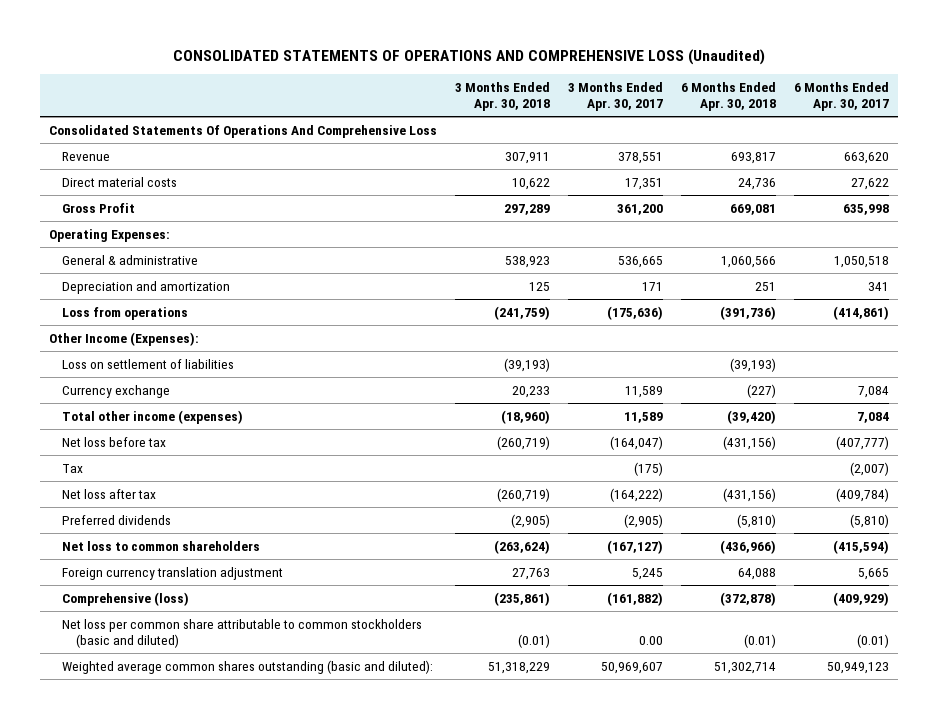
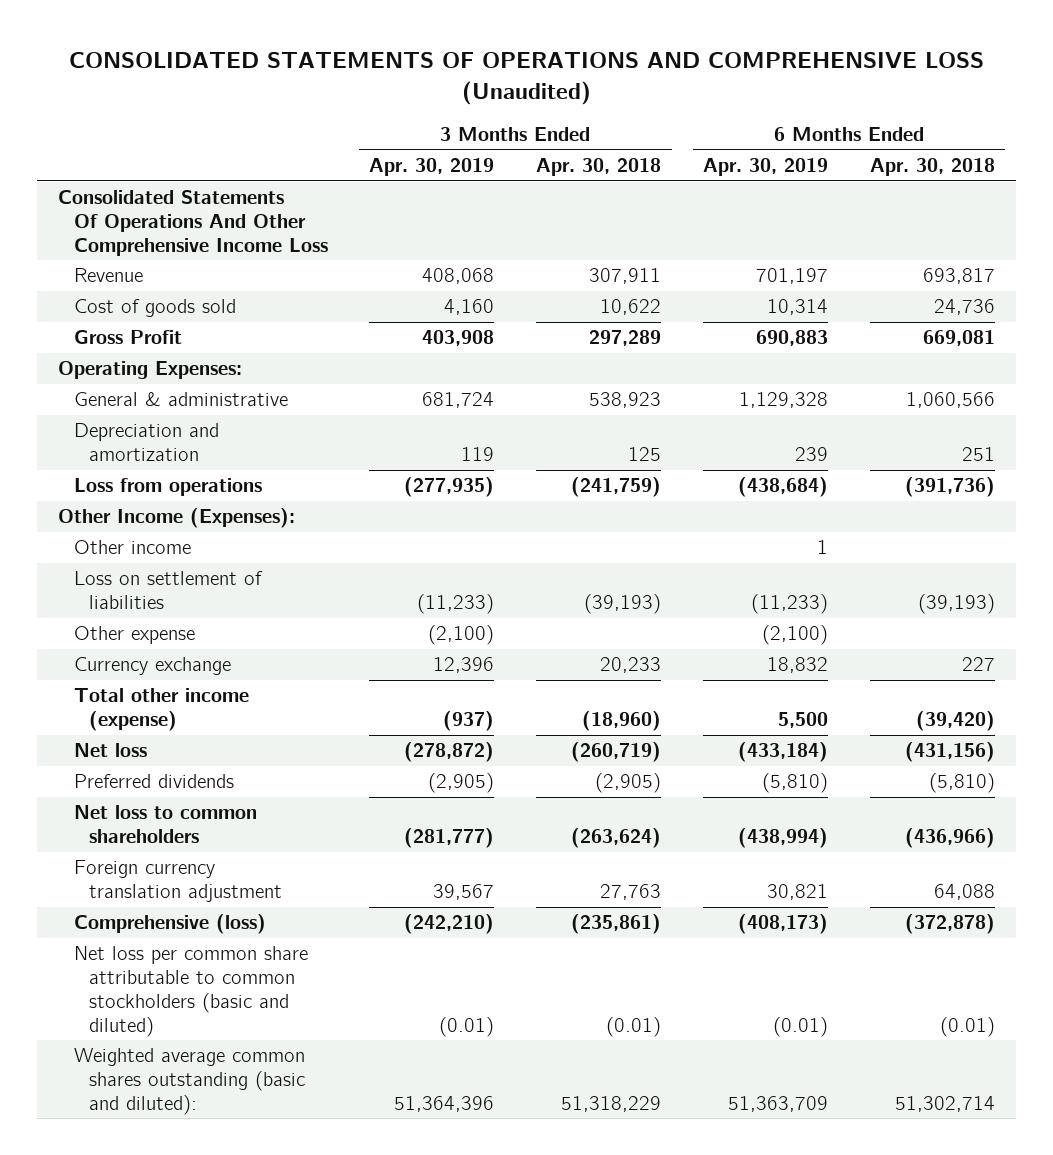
[567,82,663,111] 3 Months Ended Apr. 30, 2017 -> none
[793,82,889,111] 6 Months Ended Apr. 30, 2017 -> none
none -> [369,158,495,177] Apr. 30, 2019
none -> [702,158,828,177] Apr. 30, 2019
[49,124,438,138] Consolidated Statements Of Operations And Comprehensive Loss -> [58,190,328,256] Consolidated Statements Of Operations And Other Comprehensive Income Loss
[62,176,178,187] Direct material costs -> [73,299,236,318] Cost of goods sold
none -> [73,540,191,555] Other income
[62,436,167,447] Net loss before tax -> none
[62,463,84,473] Tax -> none
none -> [73,626,195,645] Other expense
[746,383,776,398] (227) -> [961,657,995,672] 227
[62,409,244,424] Total other income (expenses) -> [73,688,249,732] Total other income (expense)
[62,488,157,499] Net loss after tax -> [73,743,147,758] Net loss

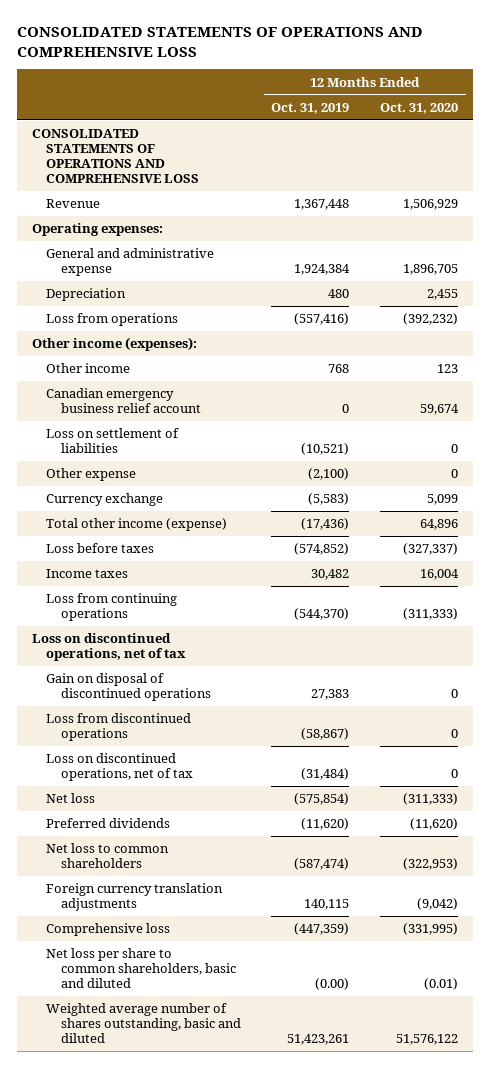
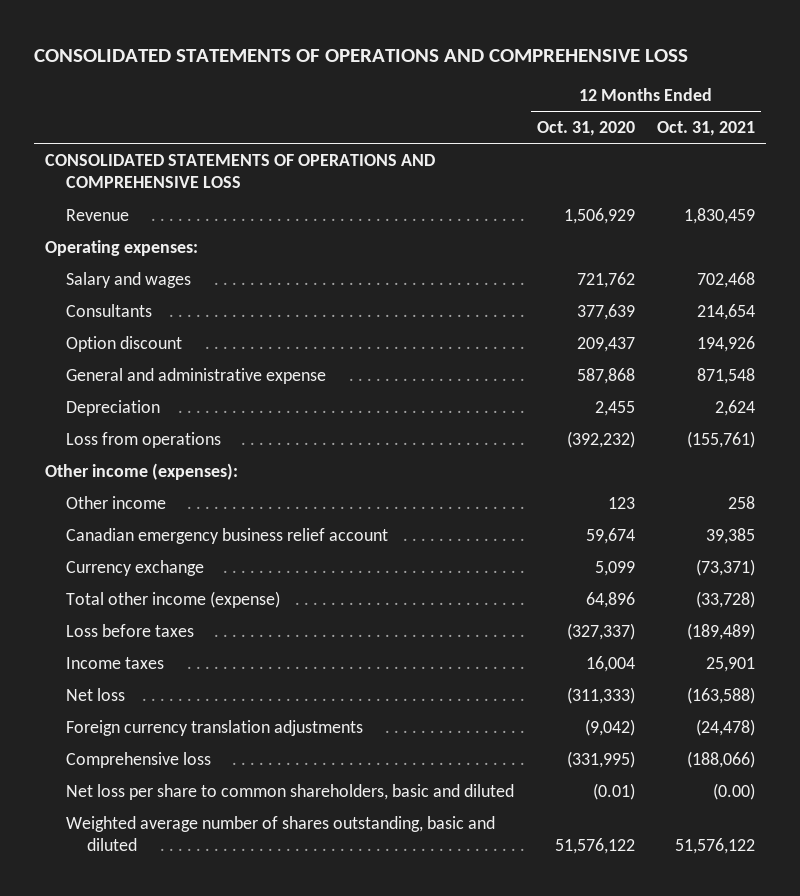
[271,102,350,114] Oct. 31, 2019 -> none
none -> [656,121,755,137] Oct. 31, 2021
none -> [66,271,192,288] Salary and wages
none -> [66,303,153,317] Consultants
none -> [66,335,183,352] Option discount
[402,264,458,276] 1,896,705 -> [576,367,635,384] 587,868
[46,428,180,454] Loss on settlement of liabilities -> none
[46,468,137,482] Other expense -> none
[46,593,178,622] Loss from continuing operations -> none
[31,633,187,662] Loss on discontinued operations, net of tax -> none
[46,673,211,702] Gain on disposal of discontinued operations -> none
[46,713,192,742] Loss from discontinued operations -> none
[46,753,193,782] Loss on discontinued operations, net of tax -> none
[46,818,171,829] Preferred dividends -> none
[46,843,170,869] Net loss to common shareholders -> none

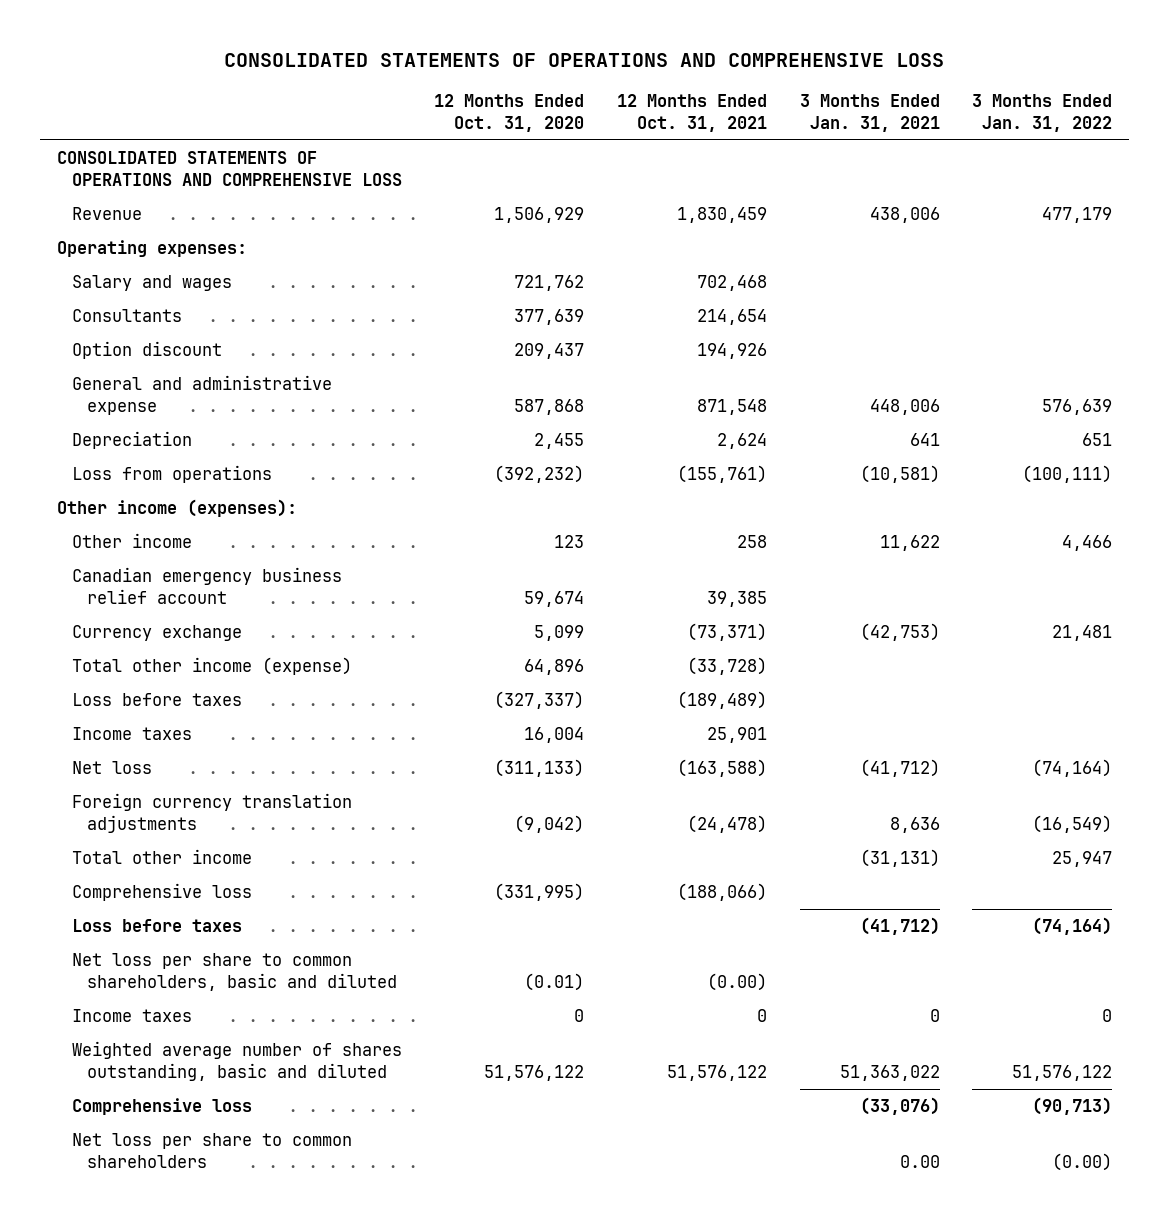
none -> [799,93,940,132] 3 Months Ended Jan. 31, 2021
none -> [972,93,1113,132] 3 Months Ended Jan. 31, 2022
[566,686,635,704] (311,333) -> [494,759,585,778] (311,133)
none -> [71,849,252,865] Total other income
none -> [71,919,242,933] Loss before taxes
none -> [71,1009,192,1023] Income taxes
none -> [71,1098,252,1116] Comprehensive loss
none -> [71,1133,352,1169] Net loss per share to common shareholders

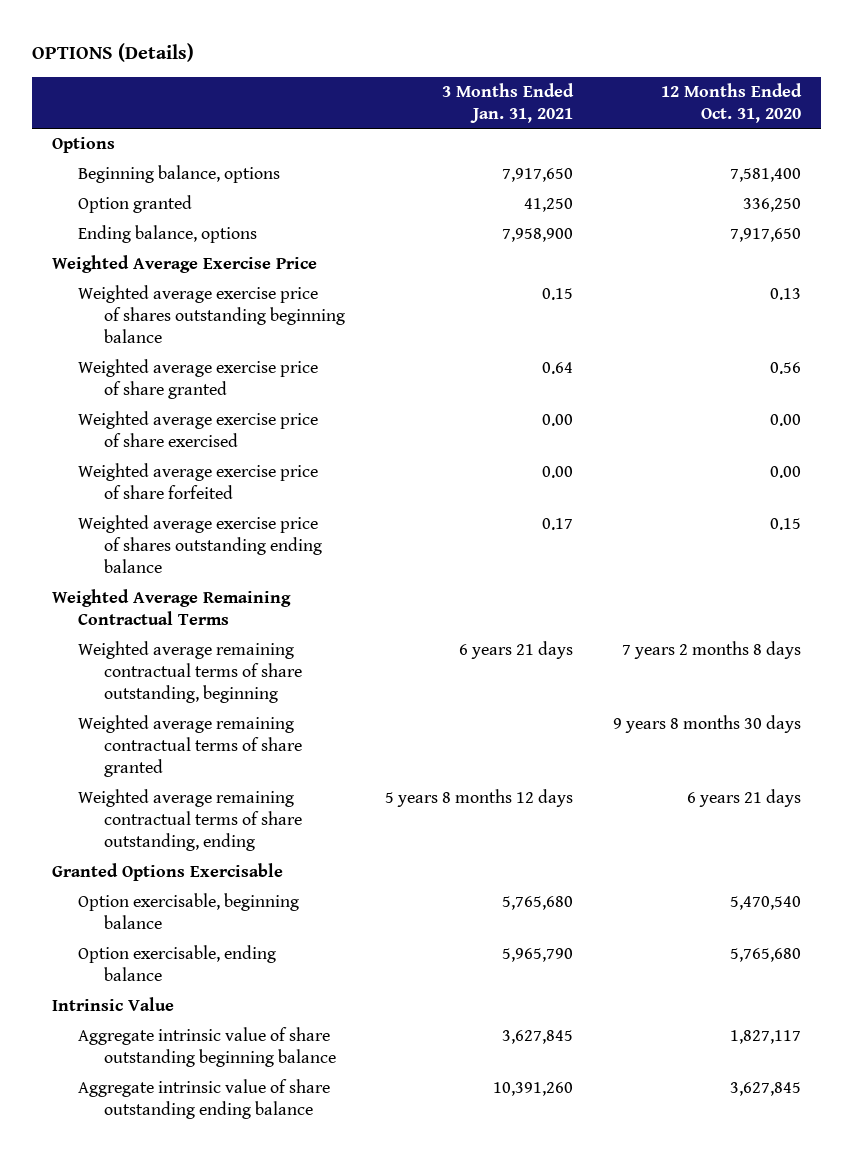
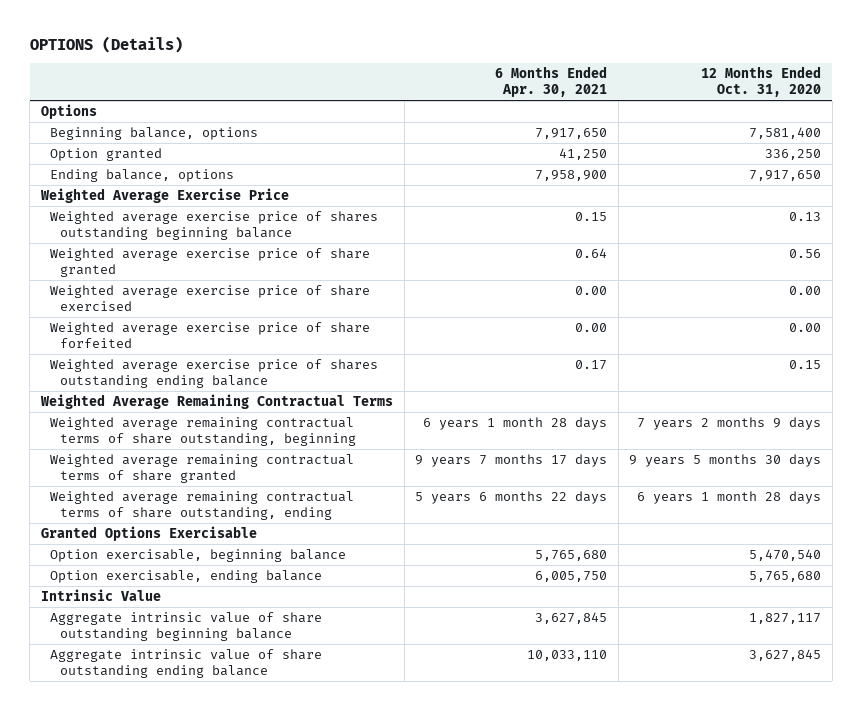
[442,83,575,123] 3 Months Ended Jan. 31, 2021 -> none
none -> [495,65,608,98] 6 Months Ended Apr. 30, 2021
[622,641,802,660] 7 years 2 months 8 days -> [637,416,822,430] 7 years 2 months 9 days
[613,715,802,734] 9 years 8 months 30 days -> [629,453,822,467] 9 years 5 months 30 days
[687,789,802,808] 6 years 21 days -> [637,490,822,504] 6 years 1 month 28 days

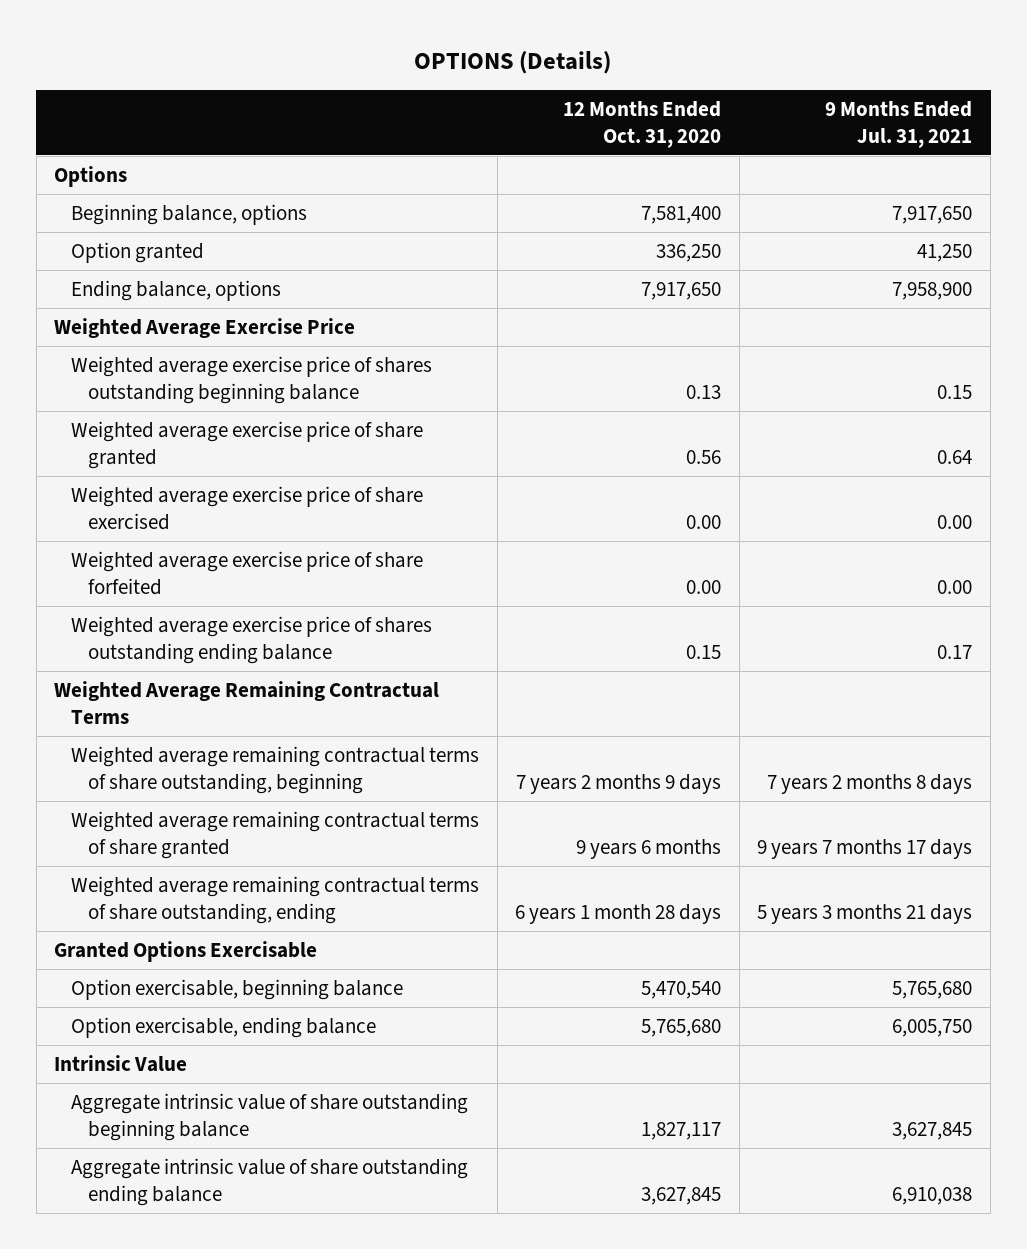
[495,65,608,98] 6 Months Ended Apr. 30, 2021 -> none
none -> [825,101,973,148] 9 Months Ended Jul. 31, 2021
[629,453,822,467] 9 years 5 months 30 days -> [576,838,722,859] 9 years 6 months

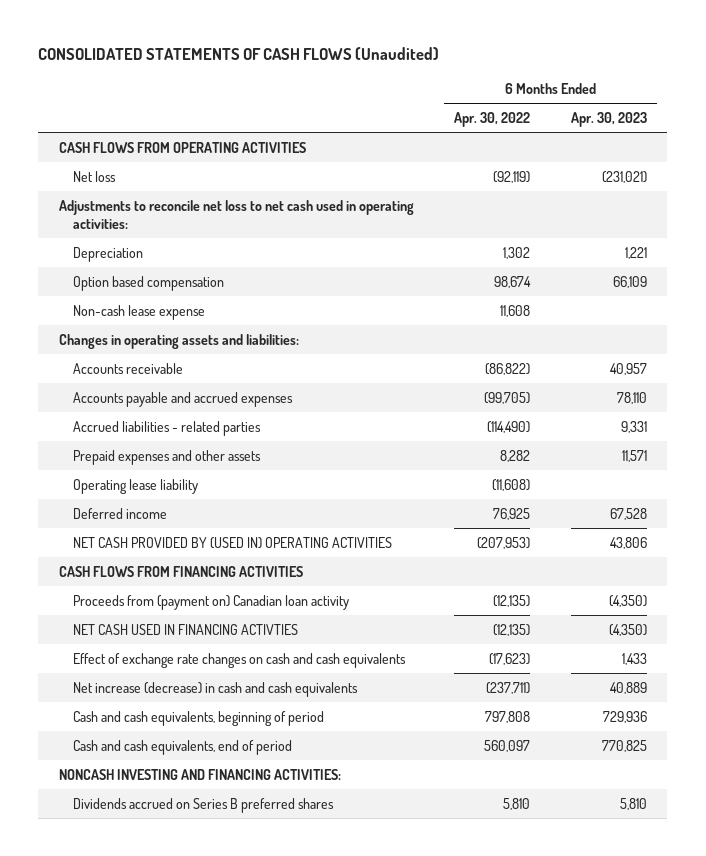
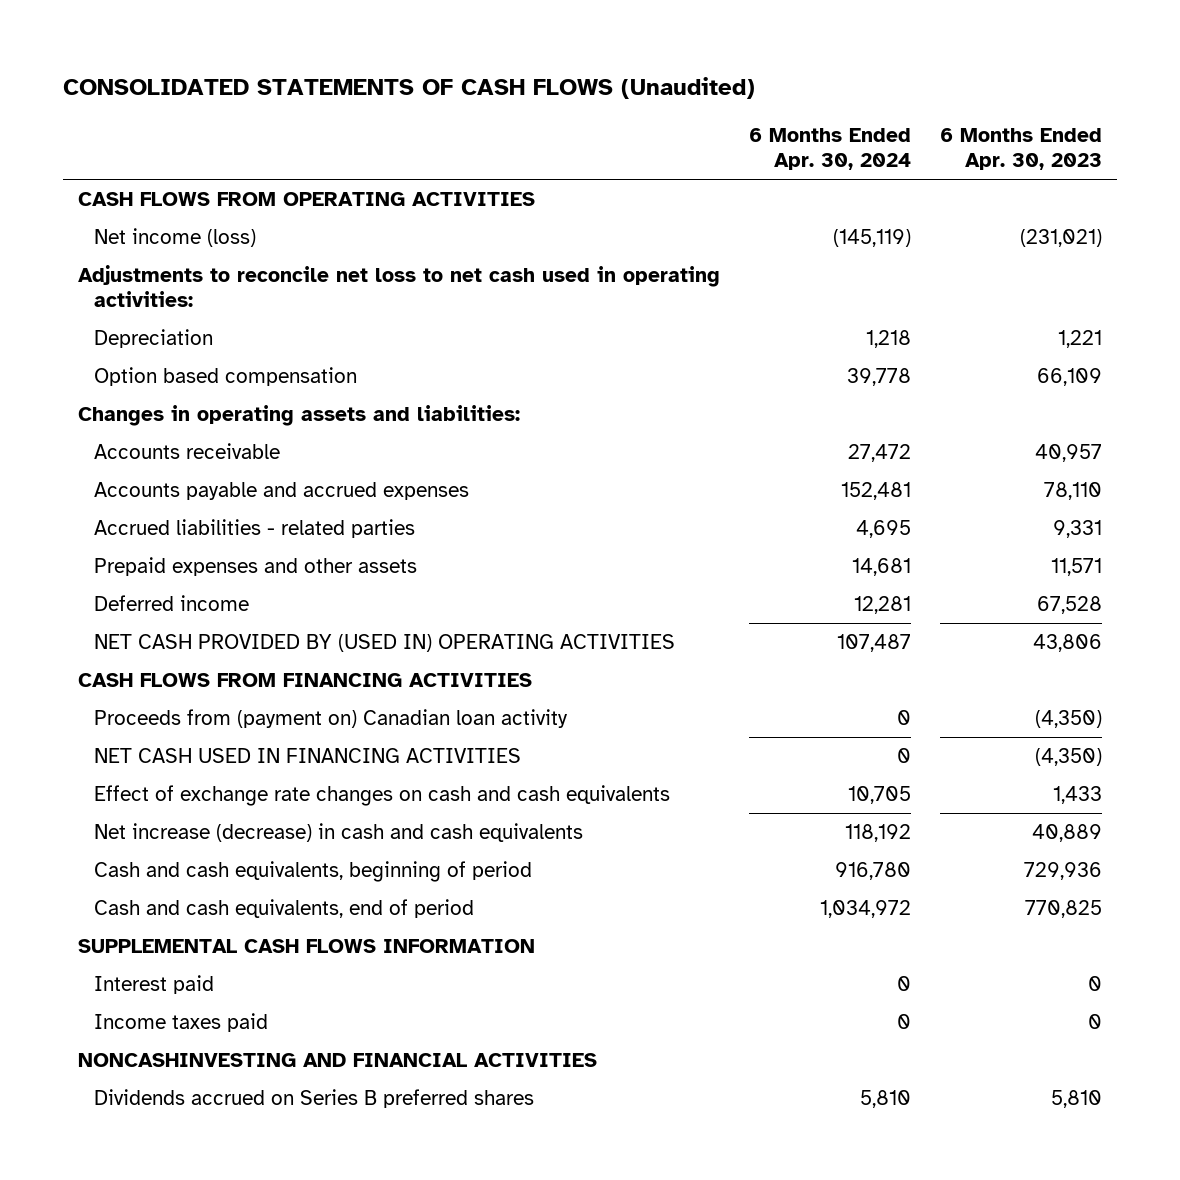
[454,112,531,128] Apr. 30, 2022 -> none
none -> [749,127,912,171] 6 Months Ended Apr. 30, 2024
[73,170,117,182] Net loss -> [93,227,256,247] Net income (loss)
[73,304,206,320] Non-cash lease expense -> none
[73,478,199,494] Operating lease liability -> none
[73,623,299,635] NET CASH USED IN FINANCING ACTIVTIES -> [93,747,521,763] NET CASH USED IN FINANCING ACTIVITIES
none -> [77,938,535,953] SUPPLEMENTAL CASH FLOWS INFORMATION
none -> [93,974,214,994] Interest paid
none -> [93,1012,268,1032] Income taxes paid
[58,768,341,780] NONCASH INVESTING AND FINANCING ACTIVITIES: -> [77,1052,597,1067] NONCASHINVESTING AND FINANCIAL ACTIVITIES

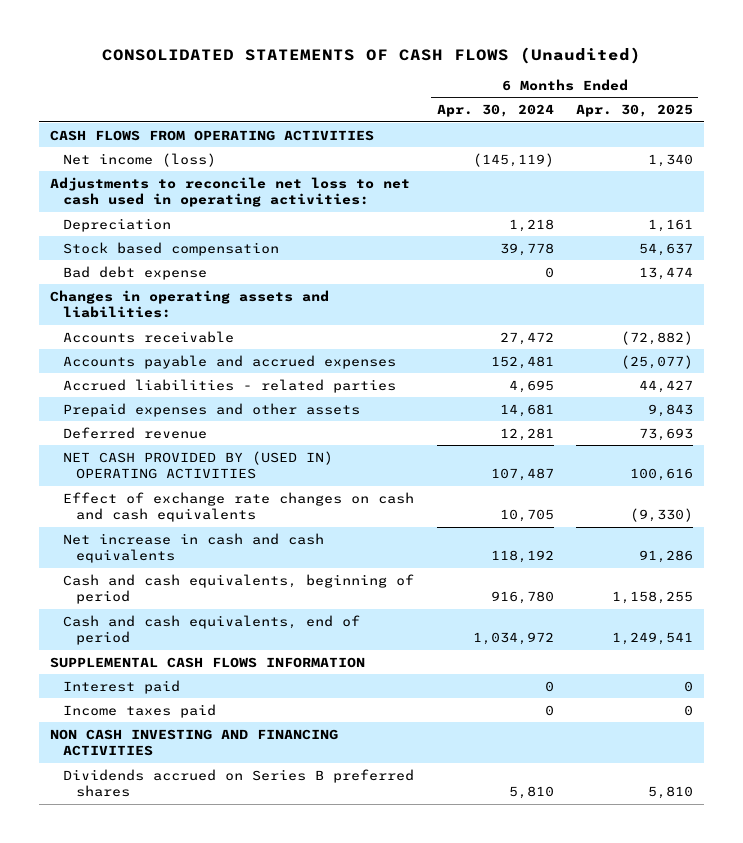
[940,127,1103,171] 6 Months Ended Apr. 30, 2023 -> none
none -> [575,103,693,117] Apr. 30, 2025
[93,366,357,386] Option based compensation -> [63,241,280,256] Stock based compensation
none -> [63,265,208,280] Bad debt expense
[93,594,249,611] Deferred income -> [63,426,208,439] Deferred revenue
[77,672,532,687] CASH FLOWS FROM FINANCING ACTIVITIES -> none
[93,708,568,728] Proceeds from (payment on) Canadian loan activity -> none
[93,747,521,763] NET CASH USED IN FINANCING ACTIVITIES -> none
[93,822,583,842] Net increase (decrease) in cash and cash equivalents -> [63,532,325,563] Net increase in cash and cash equivalents
[77,1052,597,1067] NONCASHINVESTING AND FINANCIAL ACTIVITIES -> [50,728,339,756] NON CASH INVESTING AND FINANCING ACTIVITIES

